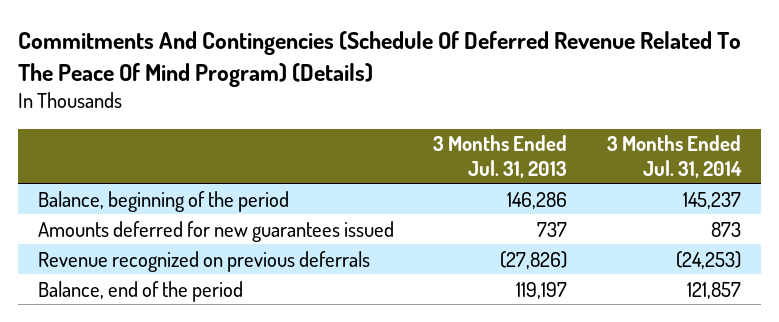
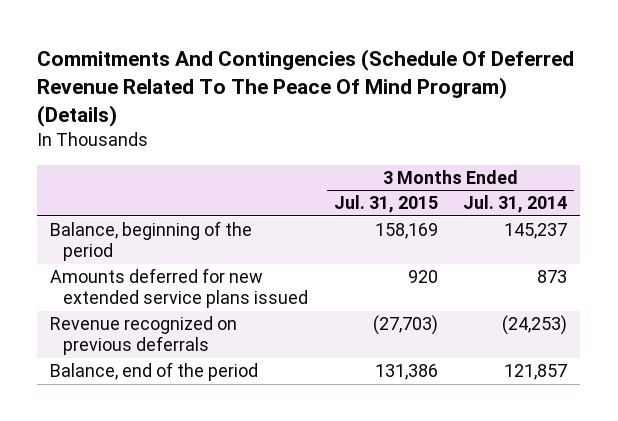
[433,135,568,178] 3 Months Ended Jul. 31, 2013 -> none
none -> [333,195,438,214] Jul. 31, 2015
[37,220,394,242] Amounts deferred for new guarantees issued -> [50,268,309,309] Amounts deferred for new extended service plans issued

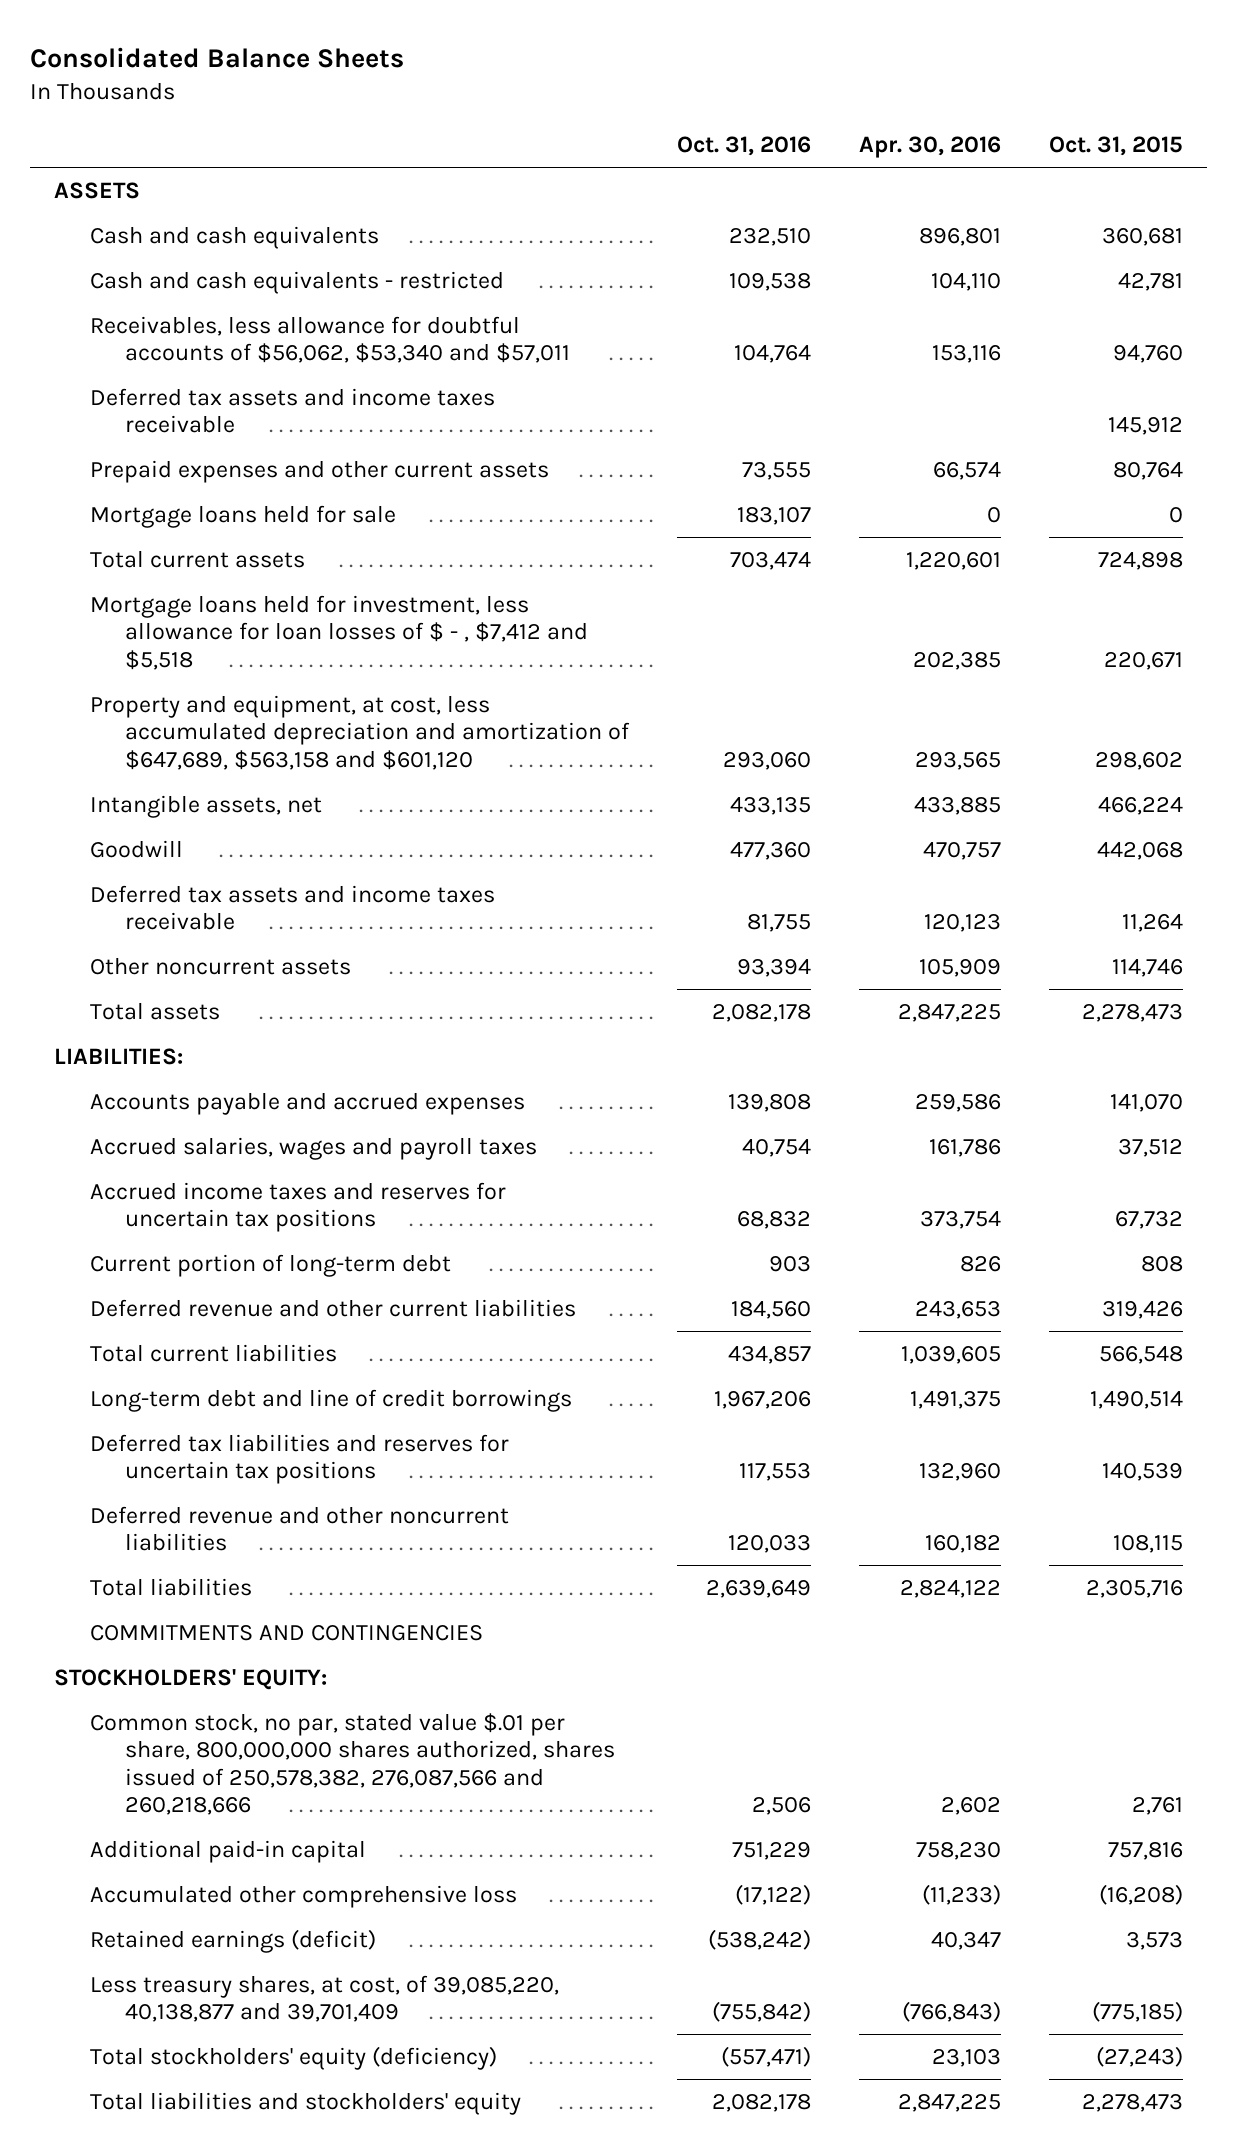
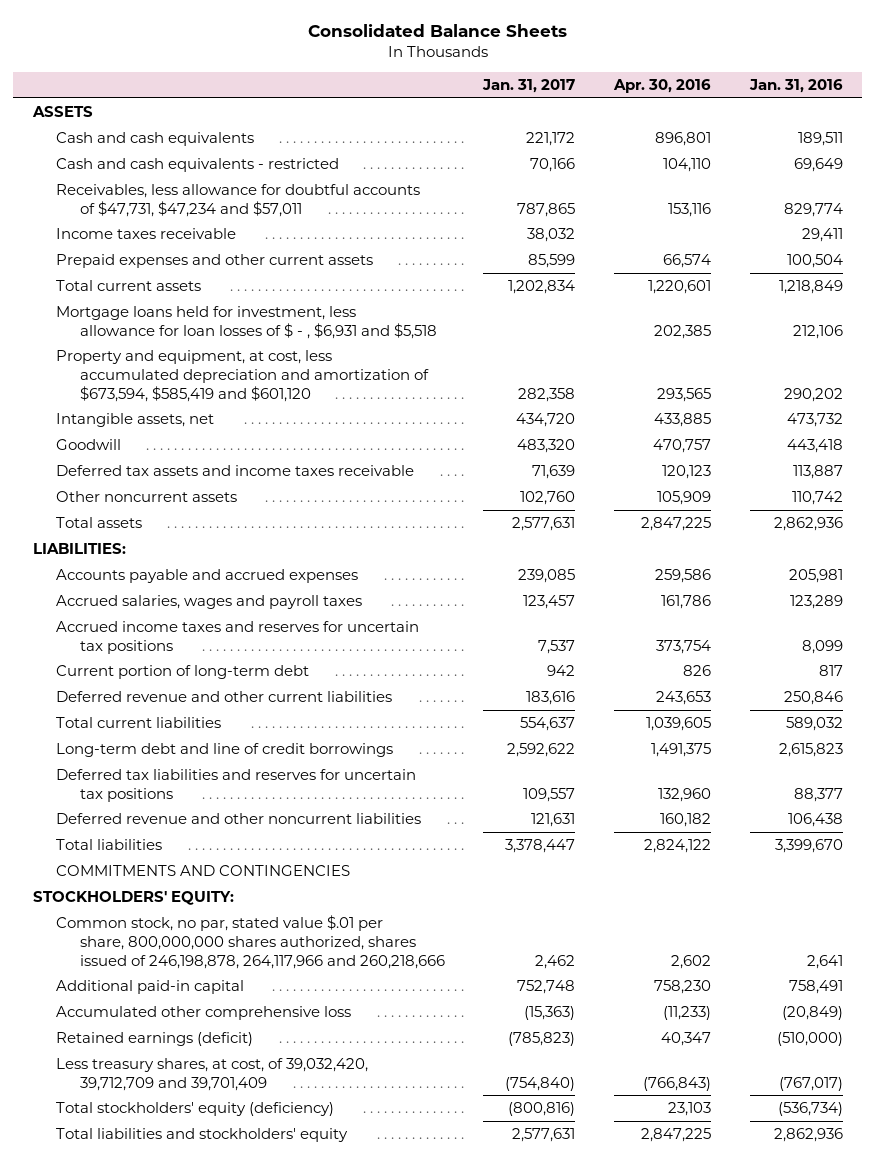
[676,136,811,157] Oct. 31, 2016 -> none
[1048,136,1183,157] Oct. 31, 2015 -> none
none -> [482,79,576,94] Jan. 31, 2017
none -> [748,79,843,94] Jan. 31, 2016
[89,315,571,364] Receivables, less allowance for doubtful accounts of $56,062, $53,340 and $57,011 -> [56,184,421,217] Receivables, less allowance for doubtful accounts of $47,731, $47,234 and $57,011
[89,387,495,434] Deferred tax assets and income taxes receivable -> [56,228,237,240] Income taxes receivable
[89,504,396,528] Mortgage loans held for sale -> none
[89,594,589,670] Mortgage loans held for investment, less allowance for loan losses of $ - , $7,412 and $5,518 -> [56,306,437,339] Mortgage loans held for investment, less allowance for loan losses of $ - , $6,931 and $5,518
[89,694,631,770] Property and equipment, at cost, less accumulated depreciation and amortization of $647,689, $563,158 and $601,120 -> [56,350,429,402] Property and equipment, at cost, less accumulated depreciation and amortization of $673,594, $585,419 and $601,120
[89,1712,616,1816] Common stock, no par, stated value $.01 per share, 800,000,000 shares authorized, shares issued of 250,578,382, 276,087,566 and 260,218,666 -> [56,915,445,969] Common stock, no par, stated value $.01 per share, 800,000,000 shares authorized, shares issued of 246,198,878, 264,117,966 and 260,218,666
[89,1974,559,2023] Less treasury shares, at cost, of 39,085,220, 40,138,877 and 39,701,409 -> [56,1058,369,1091] Less treasury shares, at cost, of 39,032,420, 39,712,709 and 39,701,409

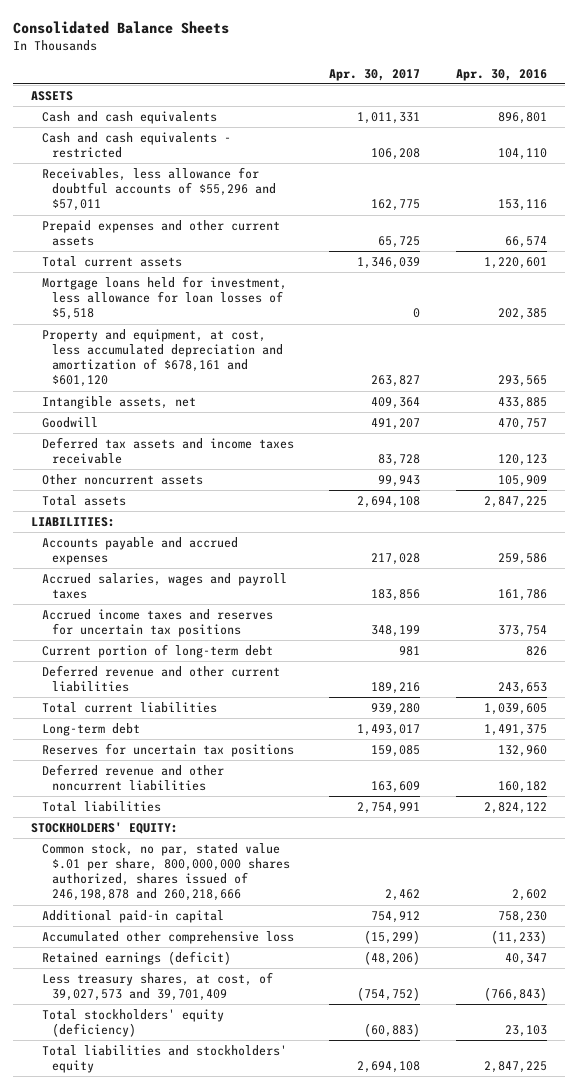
[482,79,576,94] Jan. 31, 2017 -> none
[748,79,843,94] Jan. 31, 2016 -> none
none -> [329,68,421,81] Apr. 30, 2017
[56,228,237,240] Income taxes receivable -> none
[56,184,421,217] Receivables, less allowance for doubtful accounts of $47,731, $47,234 and $57,011 -> [41,167,276,212] Receivables, less allowance for doubtful accounts of $55,296 and $57,011
[56,306,437,339] Mortgage loans held for investment, less allowance for loan losses of $ - , $6,931 and $5,518 -> [41,276,287,321] Mortgage loans held for investment, less allowance for loan losses of $5,518
[56,350,429,402] Property and equipment, at cost, less accumulated depreciation and amortization of $673,594, $585,419 and $601,120 -> [41,329,283,388] Property and equipment, at cost, less accumulated depreciation and amortization of $678,161 and $601,120
[56,743,394,758] Long-term debt and line of credit borrowings -> [41,723,140,737] Long-term debt
[56,769,417,802] Deferred tax liabilities and reserves for uncertain tax positions -> [41,743,294,758] Reserves for uncertain tax positions
[56,865,351,877] COMMITMENTS AND CONTINGENCIES -> none
[56,915,445,969] Common stock, no par, stated value $.01 per share, 800,000,000 shares authorized, shares issued of 246,198,878, 264,117,966 and 260,218,666 -> [41,843,290,902] Common stock, no par, stated value $.01 per share, 800,000,000 shares authorized, shares issued of 246,198,878 and 260,218,666
[56,1058,369,1091] Less treasury shares, at cost, of 39,032,420, 39,712,709 and 39,701,409 -> [41,972,273,1002] Less treasury shares, at cost, of 39,027,573 and 39,701,409

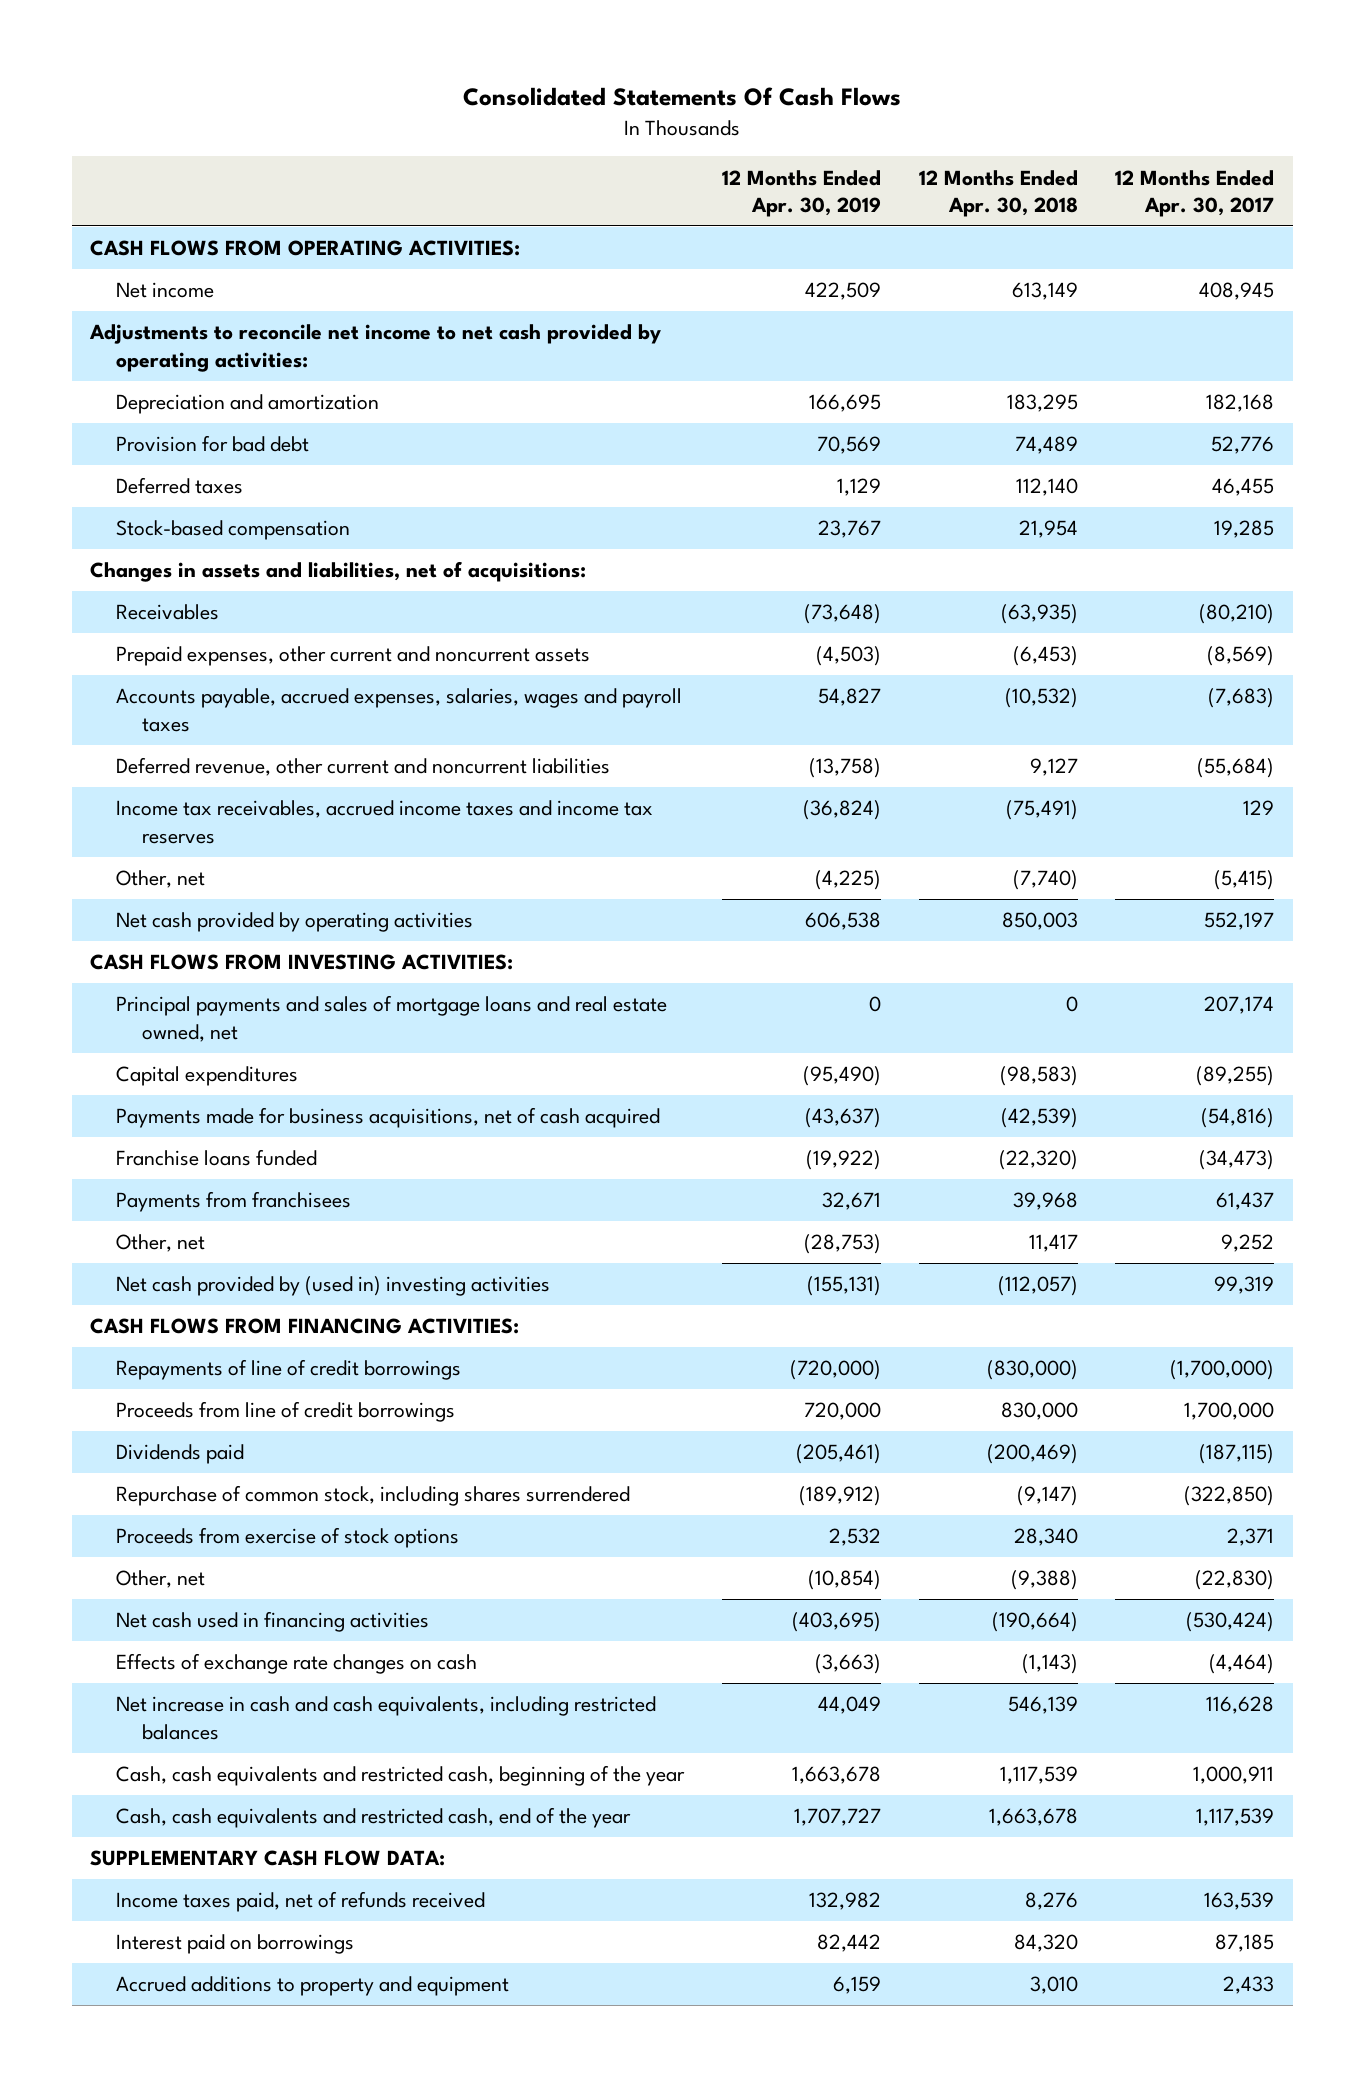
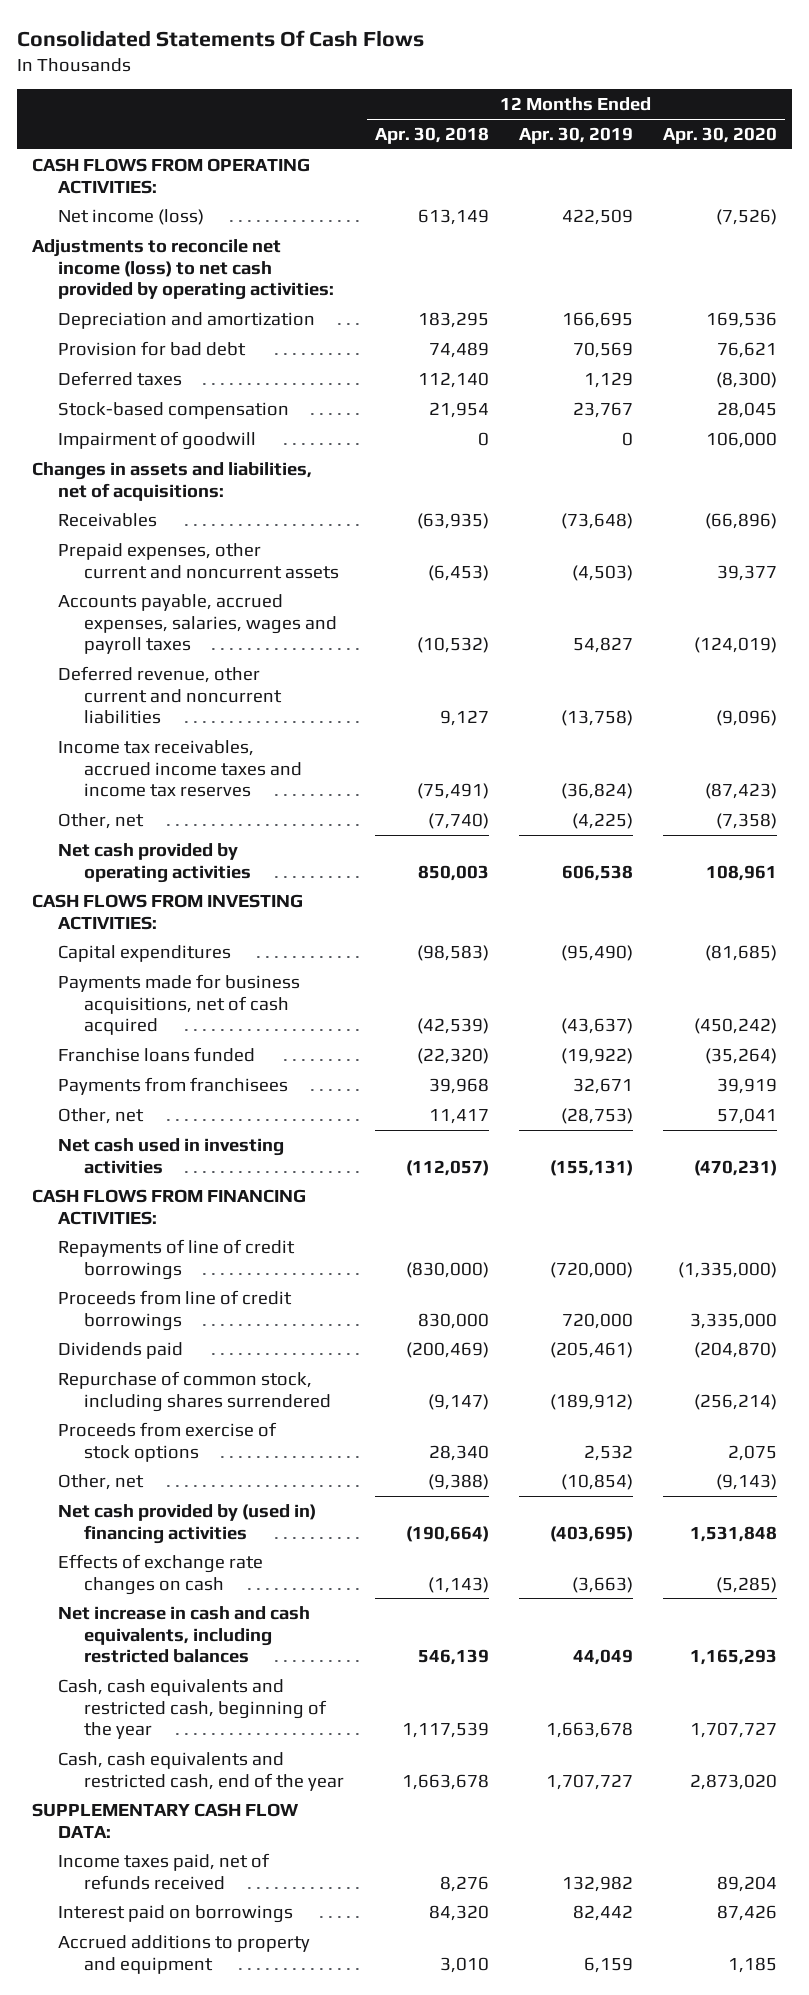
[1115,169,1275,217] 12 Months Ended Apr. 30, 2017 -> none
none -> [663,126,778,144] Apr. 30, 2020
[116,282,215,299] Net income -> [58,208,205,225] Net income (loss)
[89,324,662,372] Adjustments to reconcile net income to net cash provided by operating activities: -> [32,238,335,301] Adjustments to reconcile net income (loss) to net cash provided by operating activities:
none -> [58,430,257,450] Impairment of goodwill
[116,995,668,1042] Principal payments and sales of mortgage loans and real estate owned, net -> none
[116,1276,551,1297] Net cash provided by (used in) investing activities -> [58,1137,285,1174] Net cash used in investing activities
[116,1611,430,1633] Net cash used in financing activities -> [58,1503,317,1544] Net cash provided by (used in) financing activities

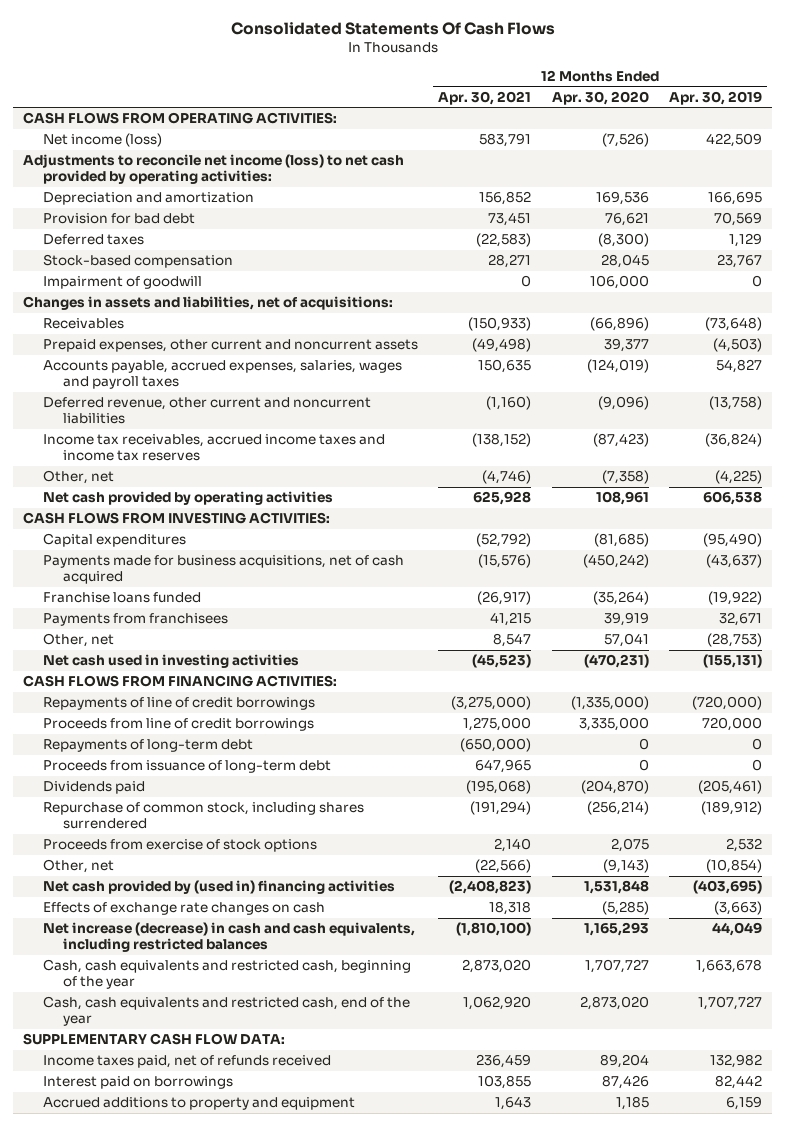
[374,126,489,144] Apr. 30, 2018 -> none
none -> [438,90,532,105] Apr. 30, 2021
none -> [43,739,254,753] Repayments of long-term debt
none -> [43,760,332,774] Proceeds from issuance of long-term debt
[58,1605,311,1664] Net increase in cash and cash equivalents, including restricted balances -> [43,922,416,953] Net increase (decrease) in cash and cash equivalents, including restricted balances

